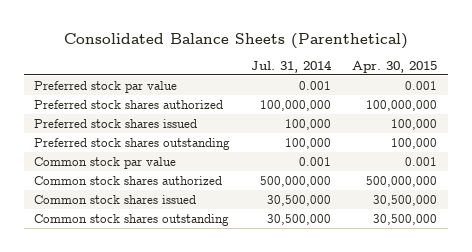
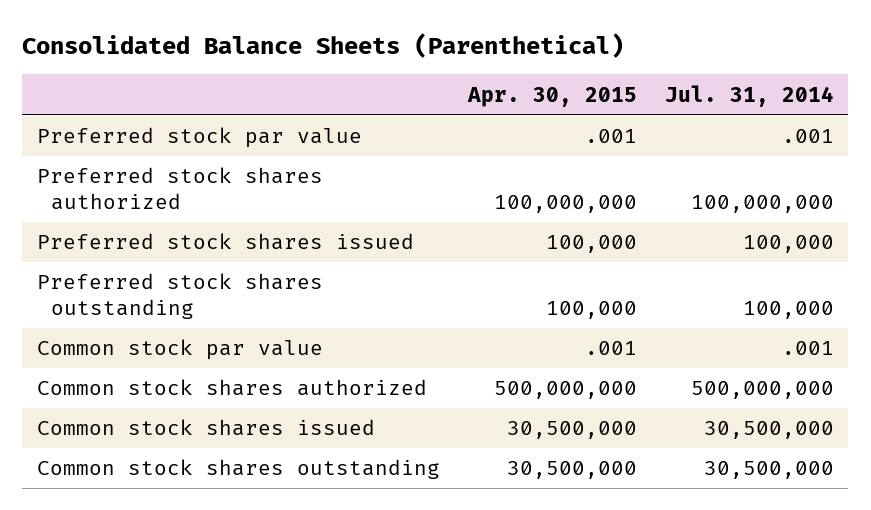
[299,80,332,90] 0.001 -> [782,129,835,144] .001
[405,80,438,90] 0.001 -> [584,129,637,144] .001
[299,156,332,166] 0.001 -> [782,341,835,356] .001
[405,156,438,166] 0.001 -> [584,341,637,356] .001

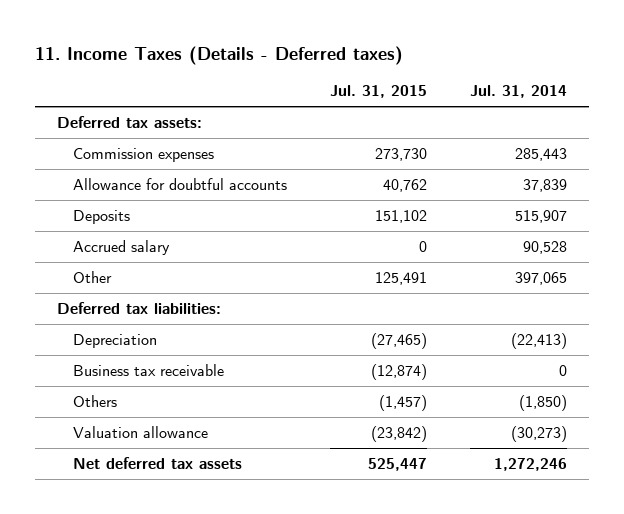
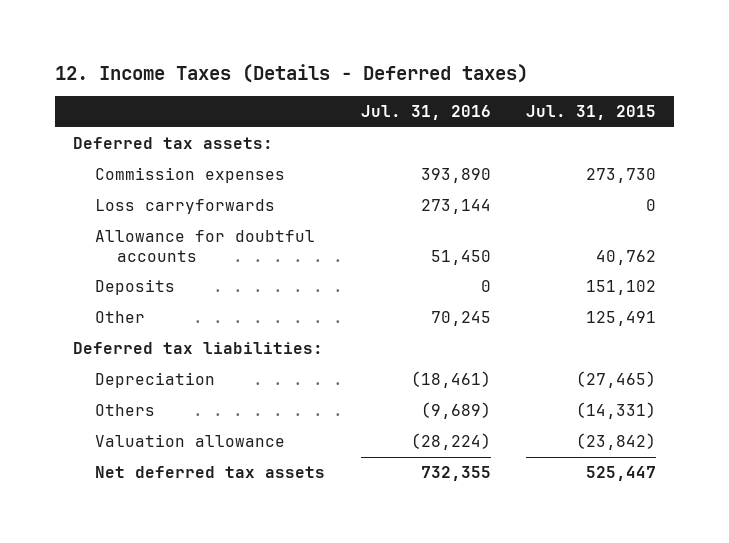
[35,45,404,65] 11. Income Taxes (Details - Deferred taxes) -> [54,63,528,83] 12. Income Taxes (Details - Deferred taxes)
[470,85,568,99] Jul. 31, 2014 -> none
none -> [360,105,491,121] Jul. 31, 2016
none -> [94,199,275,215] Loss carryforwards
[73,240,171,256] Accrued salary -> none
[73,364,225,377] Business tax receivable -> none
[379,395,428,412] (1,457) -> [576,402,657,420] (14,331)

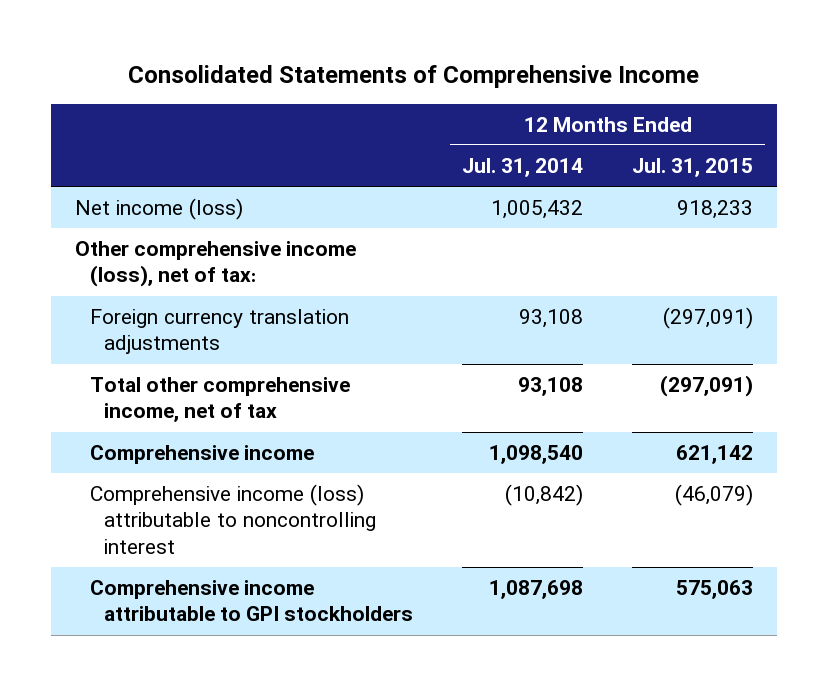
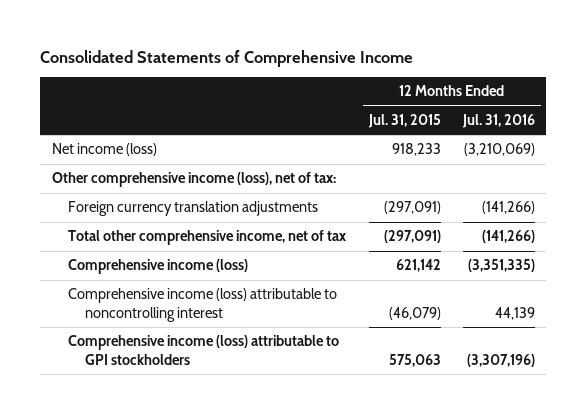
[462,157,584,177] Jul. 31, 2014 -> none
none -> [462,114,536,129] Jul. 31, 2016
[89,444,314,464] Comprehensive income -> [68,259,249,275] Comprehensive income (loss)
[89,579,414,622] Comprehensive income attributable to GPI stockholders -> [68,335,340,365] Comprehensive income (loss) attributable to GPI stockholders

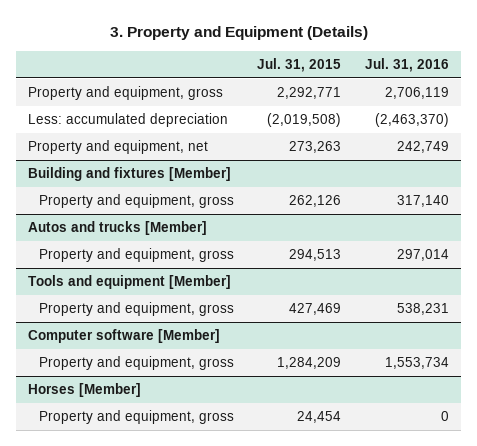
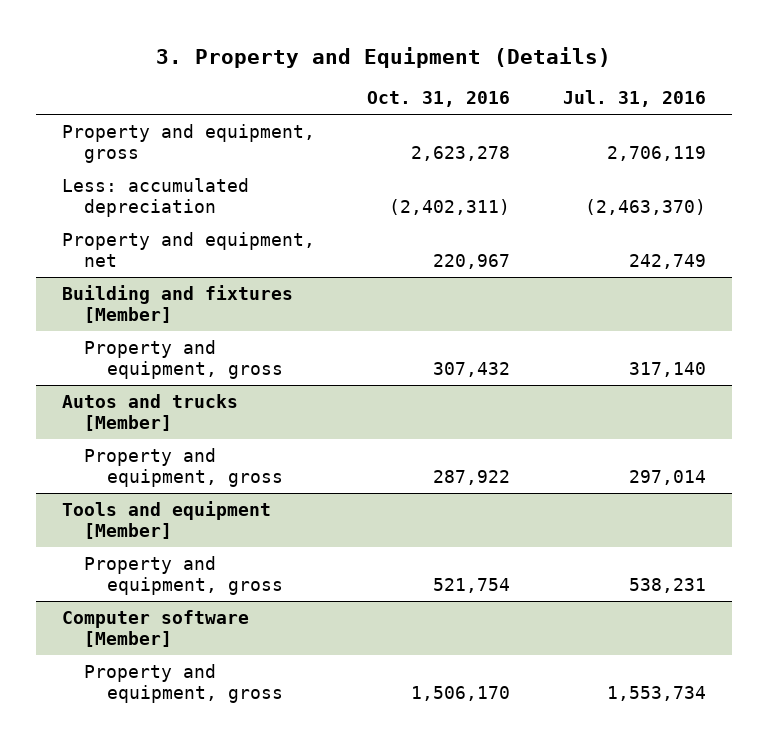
[257,57,342,72] Jul. 31, 2015 -> none
none -> [367,91,511,108] Oct. 31, 2016
[27,383,141,398] Horses [Member] -> none
[38,410,234,425] Property and equipment, gross -> none

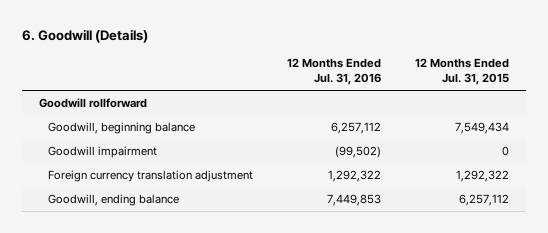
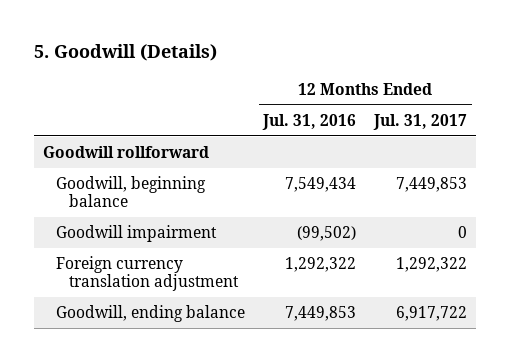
[21,28,148,43] 6. Goodwill (Details) -> [33,44,217,62] 5. Goodwill (Details)
[415,58,510,86] 12 Months Ended Jul. 31, 2015 -> none
none -> [373,113,468,130] Jul. 31, 2017
[331,122,382,135] 6,257,112 -> [285,177,357,193] 7,549,434

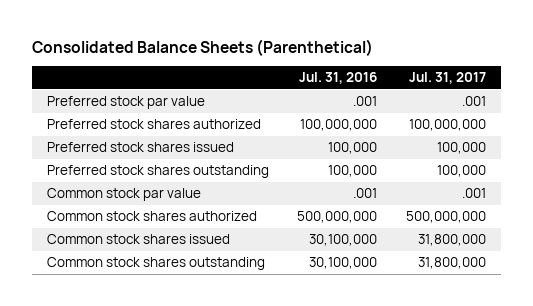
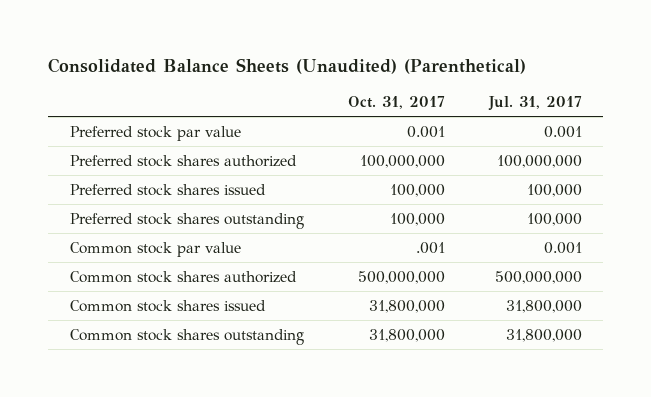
[32,38,374,56] Consolidated Balance Sheets (Parenthetical) -> [47,57,526,74] Consolidated Balance Sheets (Unaudited) (Parenthetical)
[299,72,378,85] Jul. 31, 2016 -> none
none -> [347,96,445,110] Oct. 31, 2017
[462,96,487,107] .001 -> [543,125,582,138] 0.001
[462,188,487,199] .001 -> [543,241,582,254] 0.001

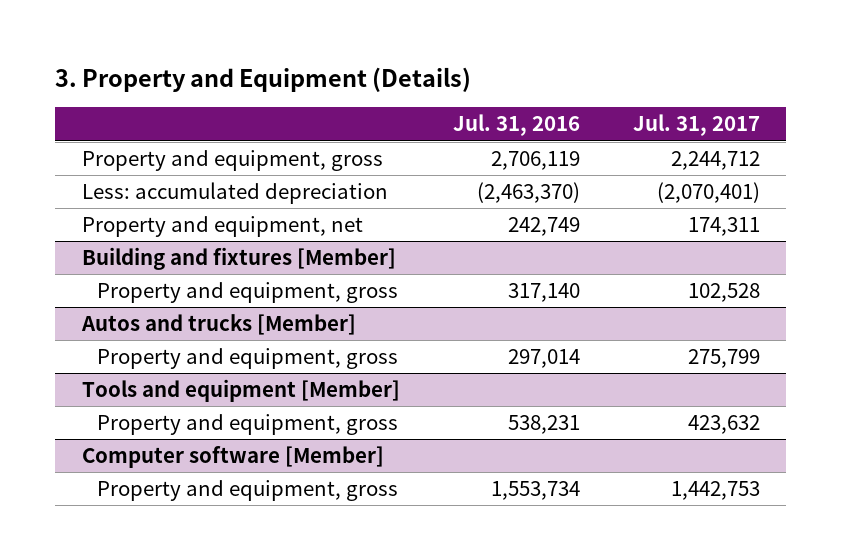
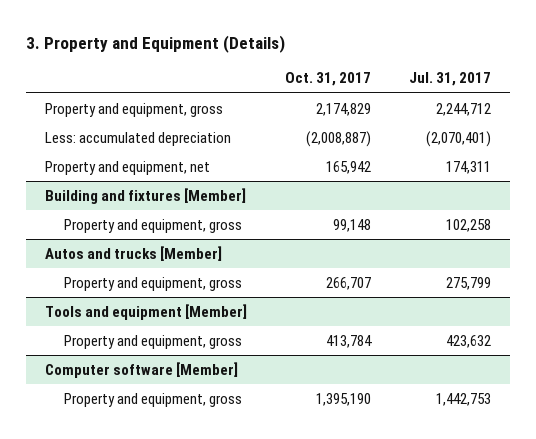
[452,114,580,137] Jul. 31, 2016 -> none
none -> [285,72,372,87] Oct. 31, 2017
[687,283,760,303] 102,528 -> [446,218,492,232] 102,258

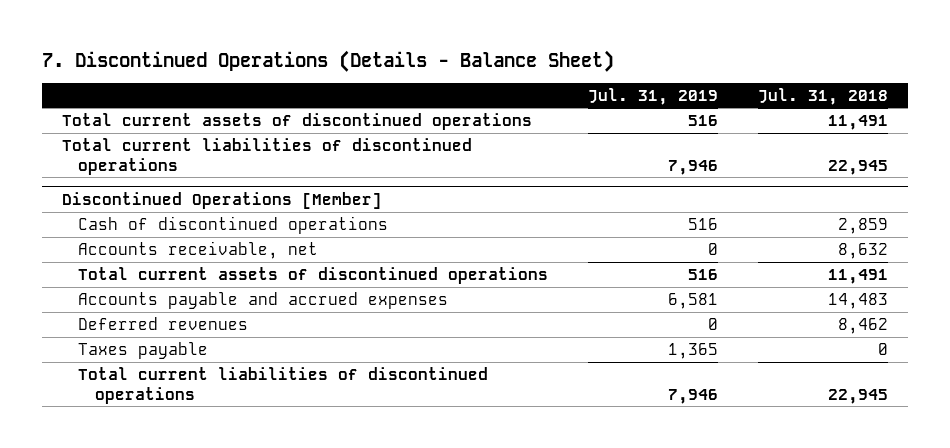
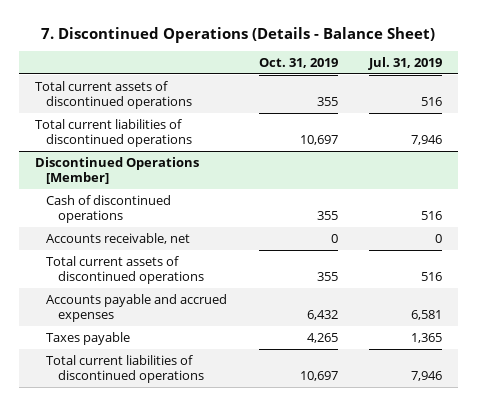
[757,87,888,105] Jul. 31, 2018 -> none
none -> [258,57,338,68] Oct. 31, 2019
[78,316,249,330] Deferred revenues -> none

